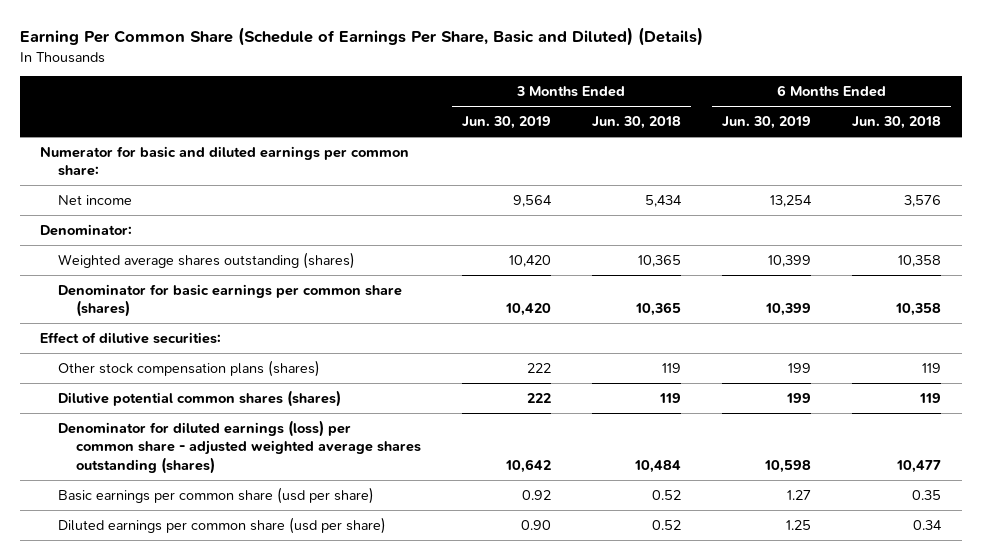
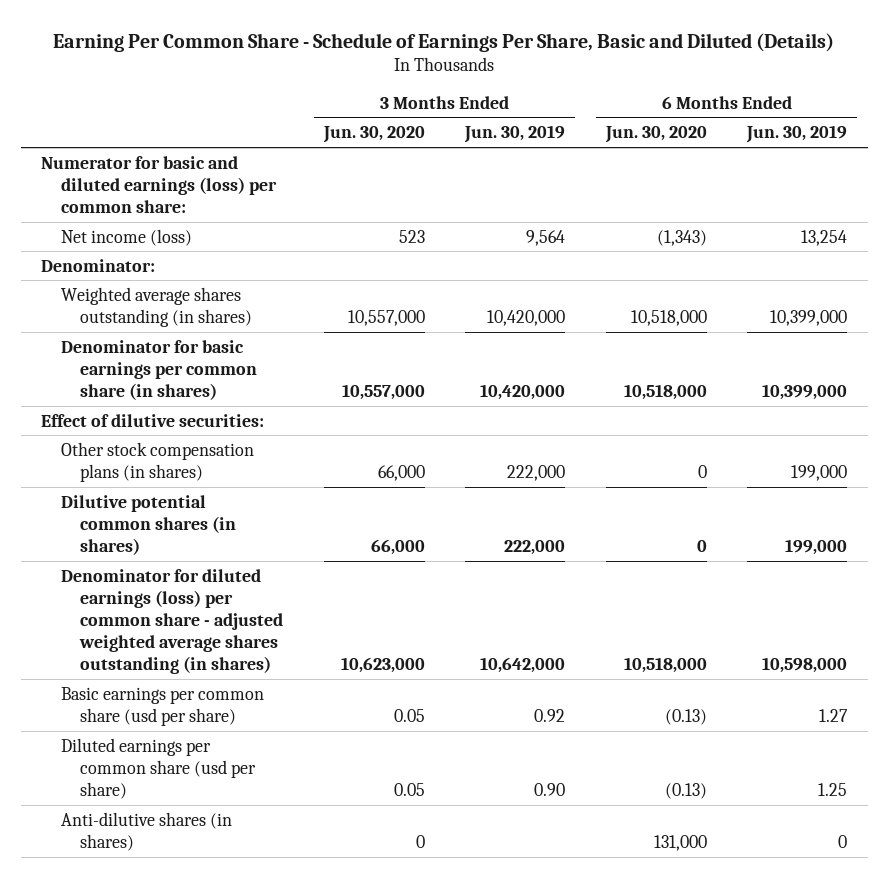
[19,27,703,47] Earning Per Common Share (Schedule of Earnings Per Share, Basic and Diluted) (Details) -> [53,32,835,52] Earning Per Common Share - Schedule of Earnings Per Share, Basic and Diluted (Details)
[591,116,681,130] Jun. 30, 2018 -> none
[852,116,942,130] Jun. 30, 2018 -> none
none -> [322,126,425,144] Jun. 30, 2020
none -> [604,126,707,144] Jun. 30, 2020
[40,145,410,177] Numerator for basic and diluted earnings per common share: -> [40,155,277,213] Numerator for basic and diluted earnings (loss) per common share:
[58,194,133,205] Net income -> [60,228,192,246] Net income (loss)
[58,251,356,269] Weighted average shares outstanding (shares) -> [60,286,253,327] Weighted average shares outstanding (in shares)
[508,254,551,267] 10,420 -> [487,309,566,326] 10,420,000
[768,254,812,267] 10,399 -> [770,309,848,326] 10,399,000
[58,283,403,318] Denominator for basic earnings per common share (shares) -> [60,339,258,400] Denominator for basic earnings per common share (in shares)
[504,303,551,317] 10,420 -> [480,383,566,400] 10,420,000
[765,303,812,317] 10,399 -> [762,383,848,400] 10,399,000
[58,359,321,377] Other stock compensation plans (shares) -> [60,441,254,482] Other stock compensation plans (in shares)
[526,362,551,373] 222 -> [507,464,566,481] 222,000
[788,362,812,373] 199 -> [791,464,848,481] 199,000
[58,389,342,407] Dilutive potential common shares (shares) -> [60,494,237,555] Dilutive potential common shares (in shares)
[526,392,551,403] 222 -> [504,539,566,555] 222,000
[786,392,812,403] 199 -> [785,538,848,555] 199,000
[58,419,421,474] Denominator for diluted earnings (loss) per common share - adjusted weighted average shares outstanding (shares) -> [60,568,284,675] Denominator for diluted earnings (loss) per common share - adjusted weighted average shares outstanding (in shares)
[504,458,551,473] 10,642 -> [480,657,566,674] 10,642,000
[764,459,812,473] 10,598 -> [762,657,848,674] 10,598,000
none -> [60,811,232,851] Anti-dilutive shares (in shares)

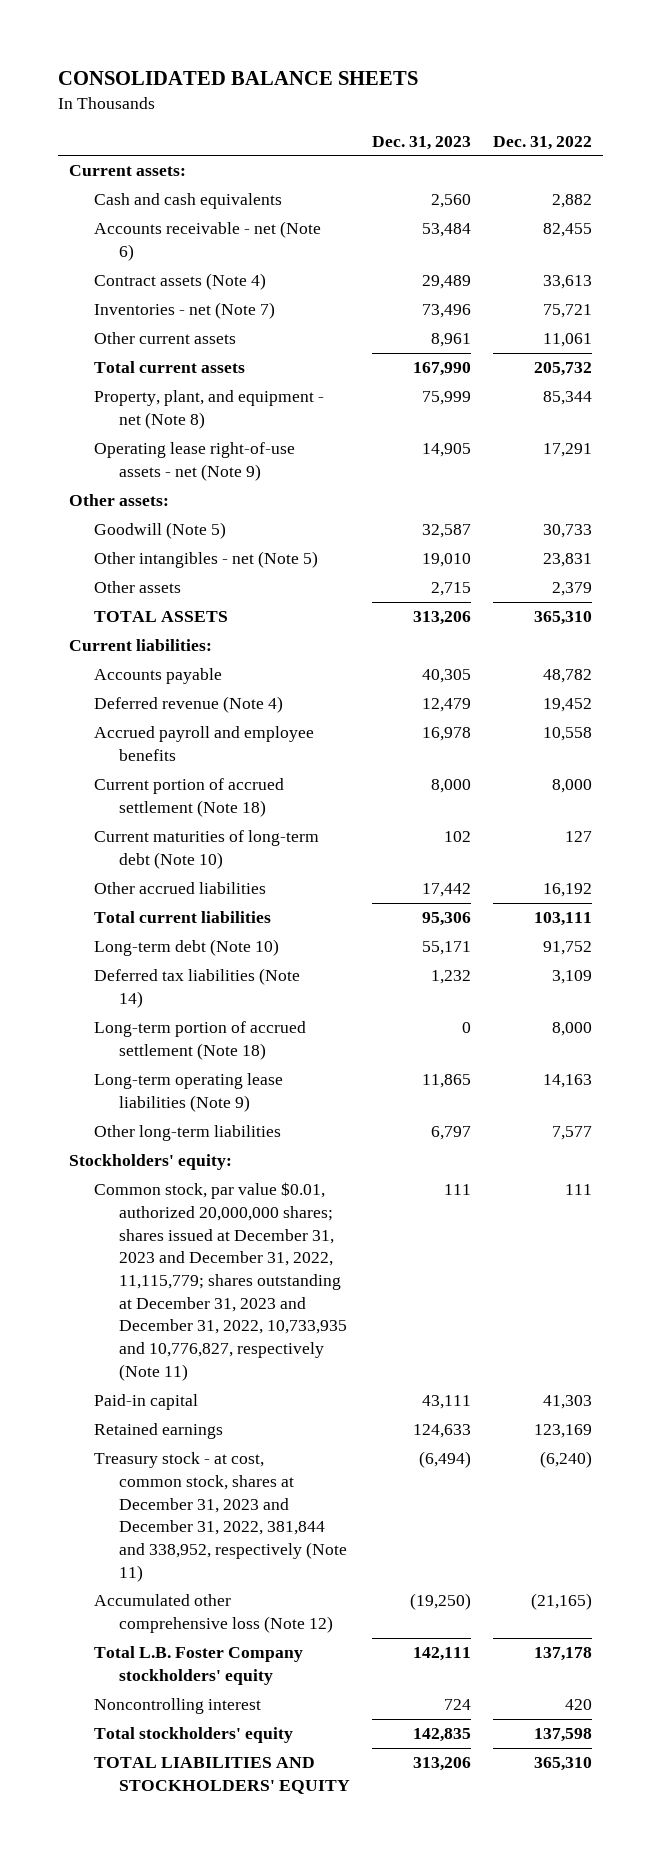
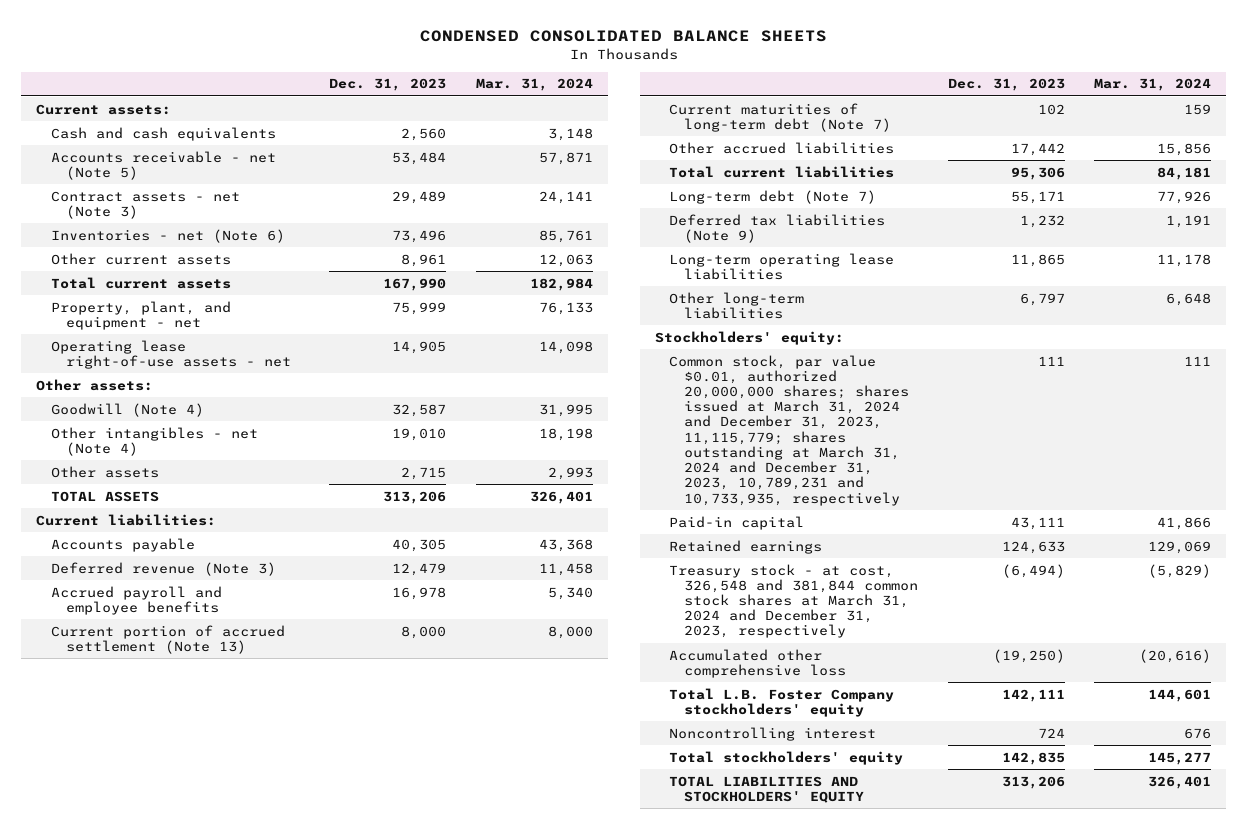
[57,70,418,85] CONSOLIDATED BALANCE SHEETS -> [419,30,827,43] CONDENSED CONSOLIDATED BALANCE SHEETS
[492,135,592,150] Dec. 31, 2022 -> none
none -> [475,78,593,92] Mar. 31, 2024
[93,221,321,261] Accounts receivable - net (Note 6) -> [51,150,277,180] Accounts receivable - net (Note 5)
[93,273,266,291] Contract assets (Note 4) -> [51,190,241,219] Contract assets - net (Note 3)
[93,302,275,320] Inventories - net (Note 7) -> [51,228,286,243] Inventories - net (Note 6)
[93,390,324,429] Property, plant, and equipment - net (Note 8) -> [51,300,232,330] Property, plant, and equipment - net
[93,442,295,481] Operating lease right-of-use assets - net (Note 9) -> [51,339,291,369] Operating lease right-of-use assets - net
[93,522,226,540] Goodwill (Note 5) -> [51,402,205,417] Goodwill (Note 4)
[93,551,318,569] Other intangibles - net (Note 5) -> [51,426,259,456] Other intangibles - net (Note 4)
[93,696,283,714] Deferred revenue (Note 4) -> [51,561,277,576] Deferred revenue (Note 3)
[93,778,284,817] Current portion of accrued settlement (Note 18) -> [51,624,286,654] Current portion of accrued settlement (Note 13)
[93,830,319,869] Current maturities of long-term debt (Note 10) -> [669,102,892,132] Current maturities of long-term debt (Note 7)
[93,1021,306,1060] Long-term portion of accrued settlement (Note 18) -> none
[93,939,279,957] Long-term debt (Note 10) -> [669,189,877,204] Long-term debt (Note 7)
[93,968,300,1008] Deferred tax liabilities (Note 14) -> [669,213,886,243] Deferred tax liabilities (Note 9)
[93,1073,283,1112] Long-term operating lease liabilities (Note 9) -> [669,252,895,280] Long-term operating lease liabilities
[93,1182,347,1381] Common stock, par value $0.01, authorized 20,000,000 shares; shares issued at December 31, 2023 and December 31, 2022, 11,115,779; shares outstanding at December 31, 2023 and December 31, 2022, 10,733,935 and 10,776,827, respectively (Note 11) -> [669,354,910,506] Common stock, par value $0.01, authorized 20,000,000 shares; shares issued at March 31, 2024 and December 31, 2023, 11,115,779; shares outstanding at March 31, 2024 and December 31, 2023, 10,789,231 and 10,733,935, respectively
[93,1452,347,1582] Treasury stock - at cost, common stock, shares at December 31, 2023 and December 31, 2022, 381,844 and 338,952, respectively (Note 11) -> [669,563,919,639] Treasury stock - at cost, 326,548 and 381,844 common stock shares at March 31, 2024 and December 31, 2023, respectively
[93,1594,333,1633] Accumulated other comprehensive loss (Note 12) -> [669,648,847,678] Accumulated other comprehensive loss

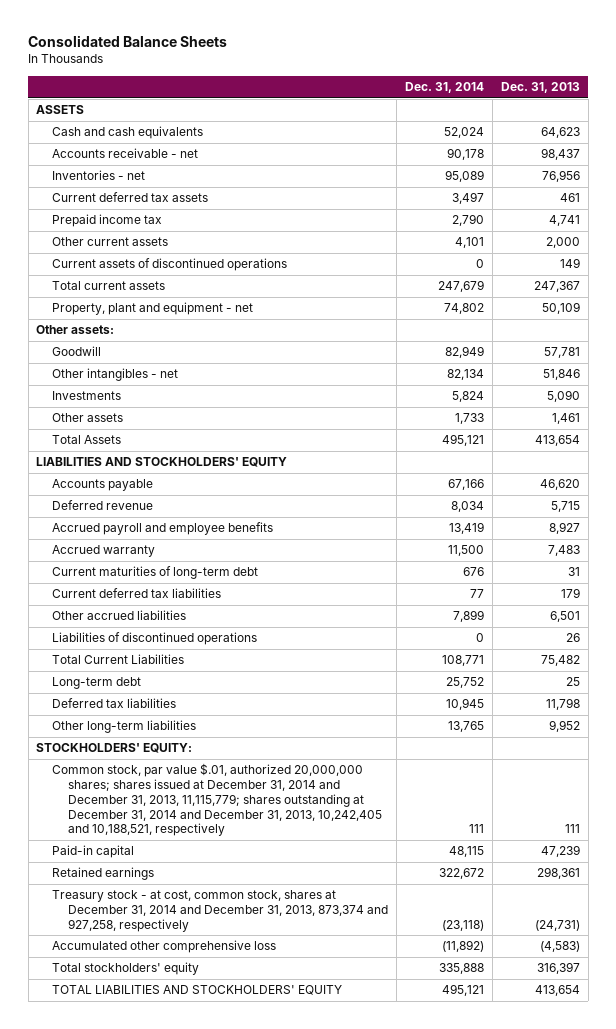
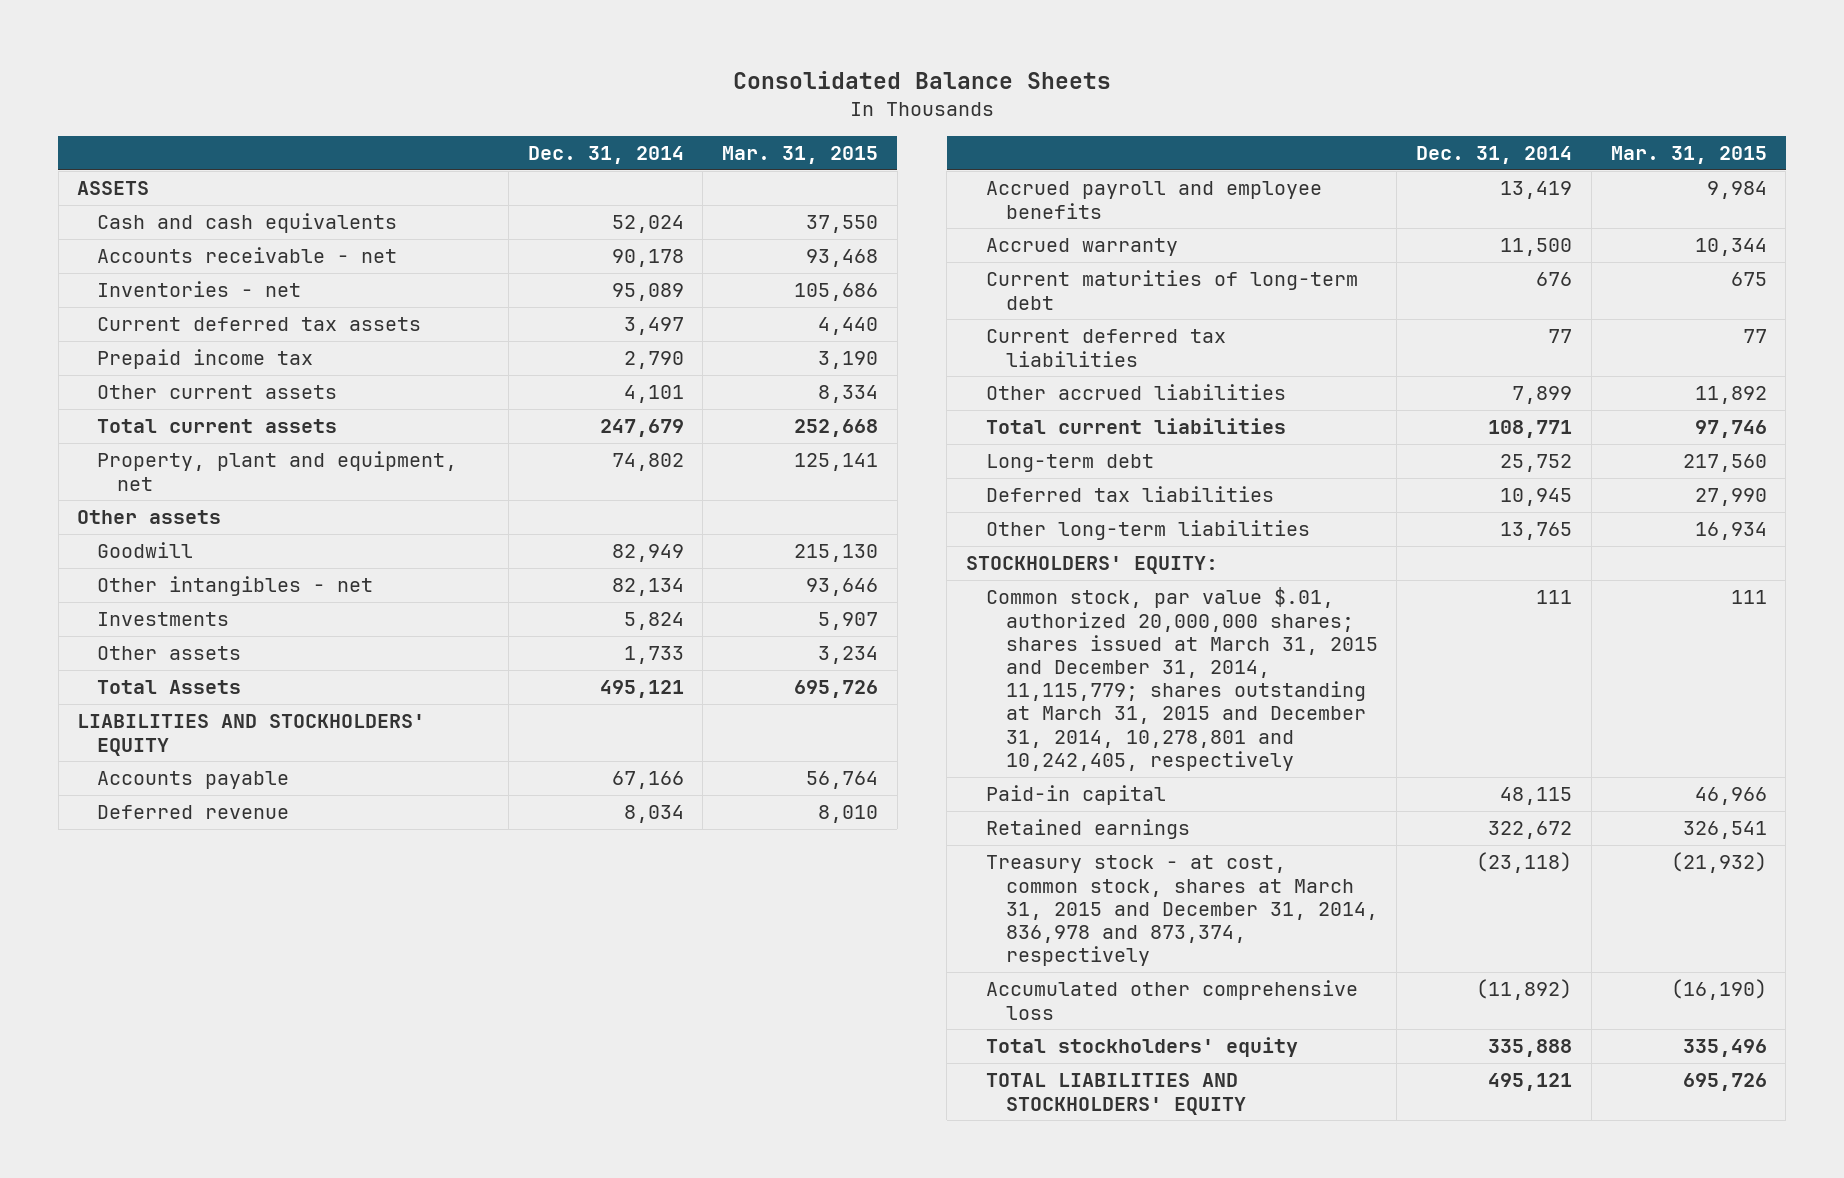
[500,81,580,93] Dec. 31, 2013 -> none
none -> [721,146,878,165] Mar. 31, 2015
[52,258,288,272] Current assets of discontinued operations -> none
[52,302,254,316] Property, plant and equipment - net -> [97,451,458,491] Property, plant and equipment, net
[36,325,115,335] Other assets: -> [77,510,222,525] Other assets
[52,632,258,646] Liabilities of discontinued operations -> none
[52,654,185,665] Total Current Liabilities -> [985,418,1286,435] Total current liabilities
[52,763,383,837] Common stock, par value $.01, authorized 20,000,000 shares; shares issued at December 31, 2014 and December 31, 2013, 11,115,779; shares outstanding at December 31, 2014 and December 31, 2013, 10,242,405 and 10,188,521, respectively -> [985,587,1378,771] Common stock, par value $.01, authorized 20,000,000 shares; shares issued at March 31, 2015 and December 31, 2014, 11,115,779; shares outstanding at March 31, 2015 and December 31, 2014, 10,278,801 and 10,242,405, respectively
[52,890,389,932] Treasury stock - at cost, common stock, shares at December 31, 2014 and December 31, 2013, 873,374 and 927,258, respectively -> [985,855,1378,967] Treasury stock - at cost, common stock, shares at March 31, 2015 and December 31, 2014, 836,978 and 873,374, respectively

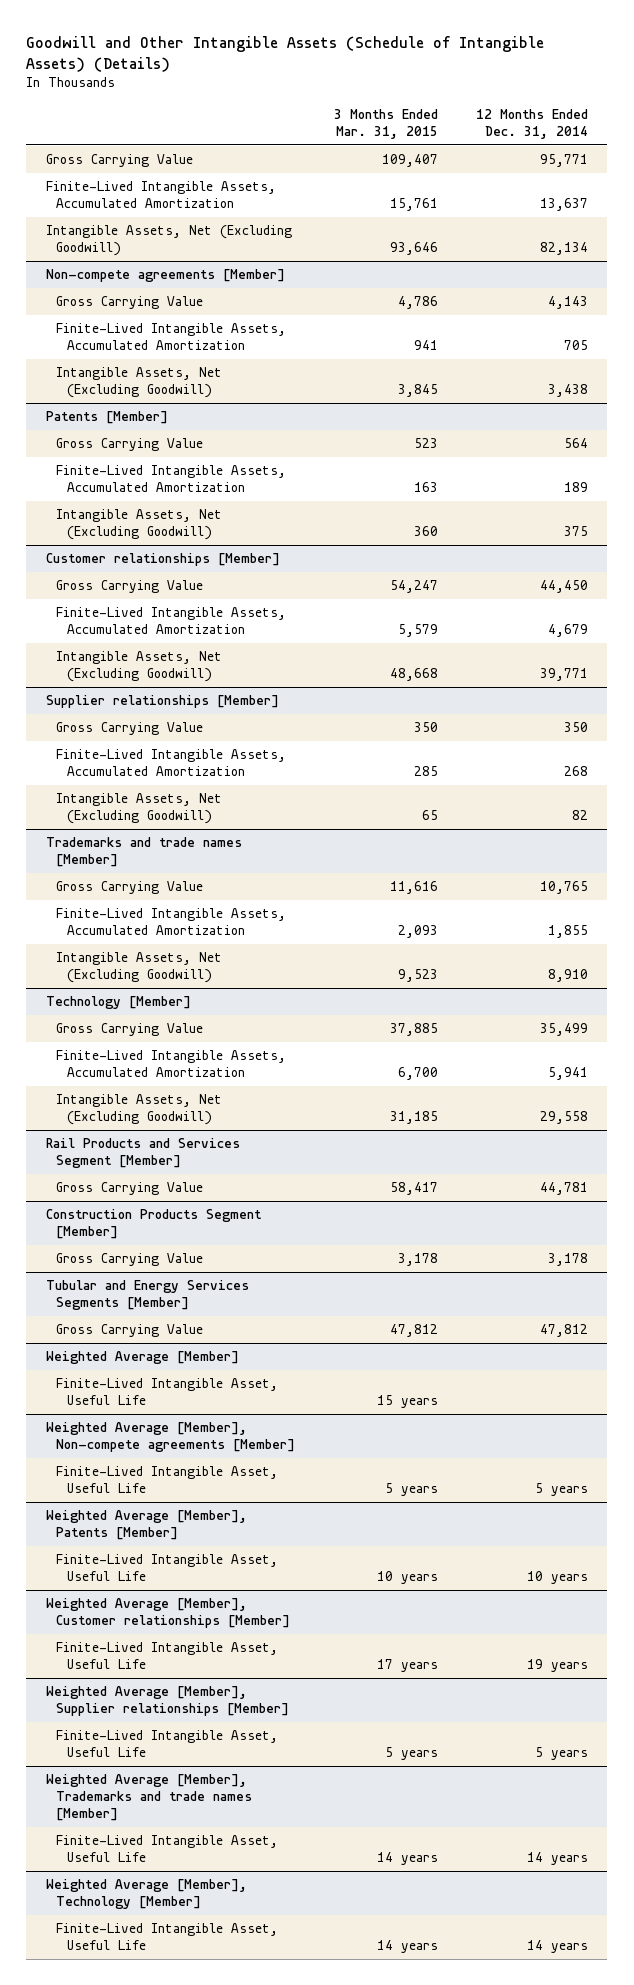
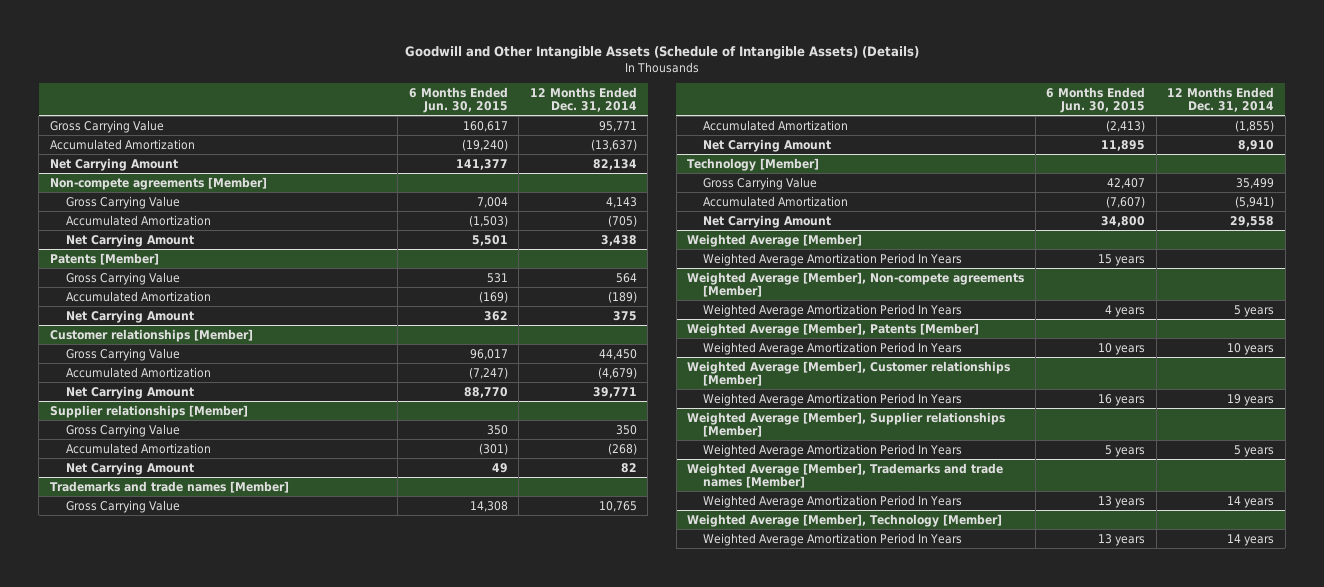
[333,109,438,139] 3 Months Ended Mar. 31, 2015 -> none
none -> [408,86,508,113] 6 Months Ended Jun. 30, 2015
[45,181,276,209] Finite-Lived Intangible Assets, Accumulated Amortization -> [49,138,195,150] Accumulated Amortization
[540,198,589,212] 13,637 -> [590,138,637,151] (13,637)
[45,225,292,257] Intangible Assets, Net (Excluding Goodwill) -> [49,157,178,171] Net Carrying Amount
[56,323,287,351] Finite-Lived Intangible Assets, Accumulated Amortization -> [65,214,211,226] Accumulated Amortization
[564,340,589,351] 705 -> [607,214,637,227] (705)
[56,367,223,399] Intangible Assets, Net (Excluding Goodwill) -> [65,233,194,247] Net Carrying Amount
[56,465,287,493] Finite-Lived Intangible Assets, Accumulated Amortization -> [65,290,211,302] Accumulated Amortization
[564,482,589,493] 189 -> [607,290,637,303] (189)
[56,509,223,541] Intangible Assets, Net (Excluding Goodwill) -> [65,309,194,323] Net Carrying Amount
[56,607,287,635] Finite-Lived Intangible Assets, Accumulated Amortization -> [65,366,211,378] Accumulated Amortization
[548,624,589,638] 4,679 -> [597,366,637,379] (4,679)
[56,651,223,683] Intangible Assets, Net (Excluding Goodwill) -> [65,385,194,399] Net Carrying Amount
[56,749,287,777] Finite-Lived Intangible Assets, Accumulated Amortization -> [65,442,211,454] Accumulated Amortization
[564,766,589,777] 268 -> [607,442,637,455] (268)
[56,793,223,825] Intangible Assets, Net (Excluding Goodwill) -> [65,461,194,475] Net Carrying Amount
[56,908,287,936] Finite-Lived Intangible Assets, Accumulated Amortization -> [703,119,849,131] Accumulated Amortization
[548,925,589,939] 1,855 -> [1235,119,1275,132] (1,855)
[56,952,223,984] Intangible Assets, Net (Excluding Goodwill) -> [703,138,832,152] Net Carrying Amount
[45,1138,240,1169] Rail Products and Services Segment [Member] -> none
[56,1182,204,1196] Gross Carrying Value -> none
[45,1209,262,1240] Construction Products Segment [Member] -> none
[56,1253,204,1267] Gross Carrying Value -> none
[45,1280,249,1311] Tubular and Energy Services Segments [Member] -> none
[56,1324,204,1338] Gross Carrying Value -> none
[56,1050,287,1078] Finite-Lived Intangible Assets, Accumulated Amortization -> [703,195,849,207] Accumulated Amortization
[548,1067,589,1081] 5,941 -> [1235,195,1275,208] (5,941)
[56,1094,223,1126] Intangible Assets, Net (Excluding Goodwill) -> [703,214,832,228] Net Carrying Amount
[56,1378,279,1406] Finite-Lived Intangible Asset, Useful Life -> [703,252,963,266] Weighted Average Amortization Period In Years
[56,1466,279,1494] Finite-Lived Intangible Asset, Useful Life -> [703,303,963,317] Weighted Average Amortization Period In Years
[56,1554,279,1582] Finite-Lived Intangible Asset, Useful Life -> [703,341,963,355] Weighted Average Amortization Period In Years
[56,1642,279,1670] Finite-Lived Intangible Asset, Useful Life -> [703,392,963,406] Weighted Average Amortization Period In Years
[56,1730,279,1758] Finite-Lived Intangible Asset, Useful Life -> [703,443,963,457] Weighted Average Amortization Period In Years
[56,1835,279,1863] Finite-Lived Intangible Asset, Useful Life -> [703,494,963,508] Weighted Average Amortization Period In Years
[56,1923,279,1951] Finite-Lived Intangible Asset, Useful Life -> [703,532,963,546] Weighted Average Amortization Period In Years

